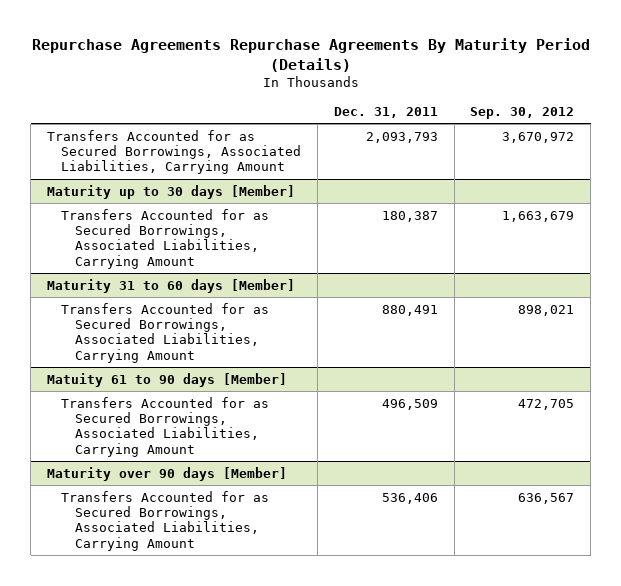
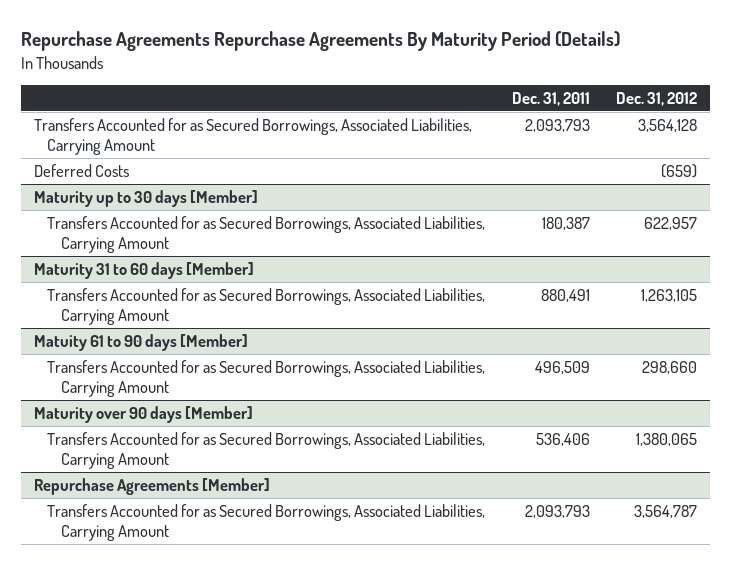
[470,107,575,120] Sep. 30, 2012 -> none
none -> [615,91,697,106] Dec. 31, 2012
none -> [33,163,129,177] Deferred Costs
none -> [33,477,270,495] Repurchase Agreements [Member]
none -> [47,503,486,542] Transfers Accounted for as Secured Borrowings, Associated Liabilities, Carrying Amount

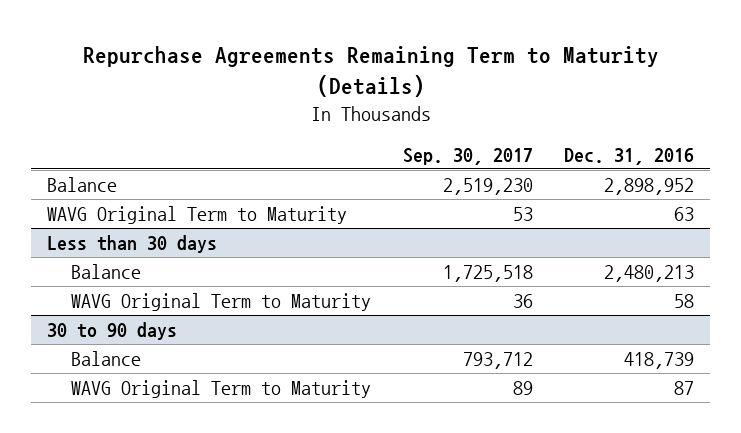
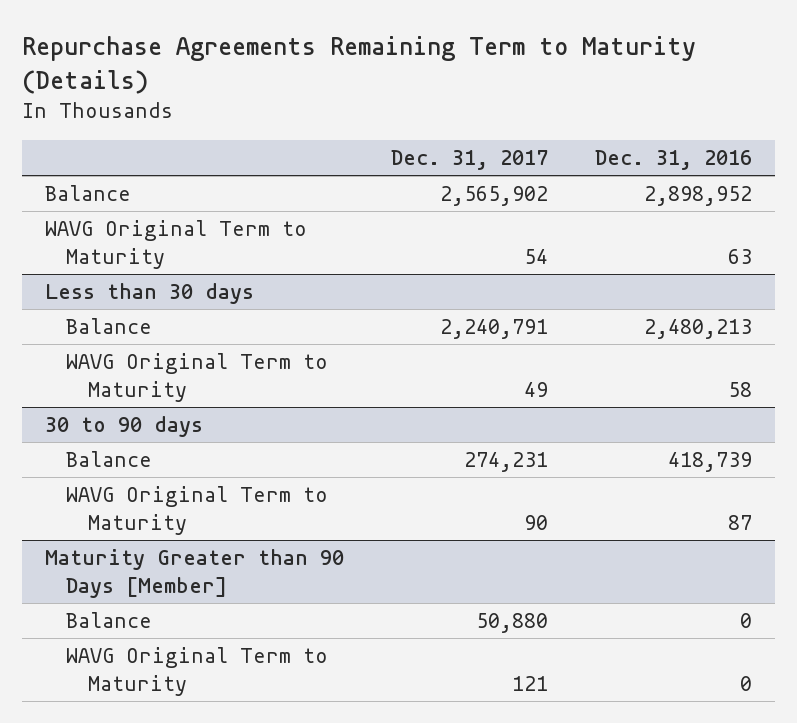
[402,147,533,165] Sep. 30, 2017 -> none
none -> [390,150,548,171] Dec. 31, 2017
none -> [45,549,345,598] Maturity Greater than 90 Days [Member]
none -> [66,612,153,629] Balance
none -> [66,647,329,696] WAVG Original Term to Maturity

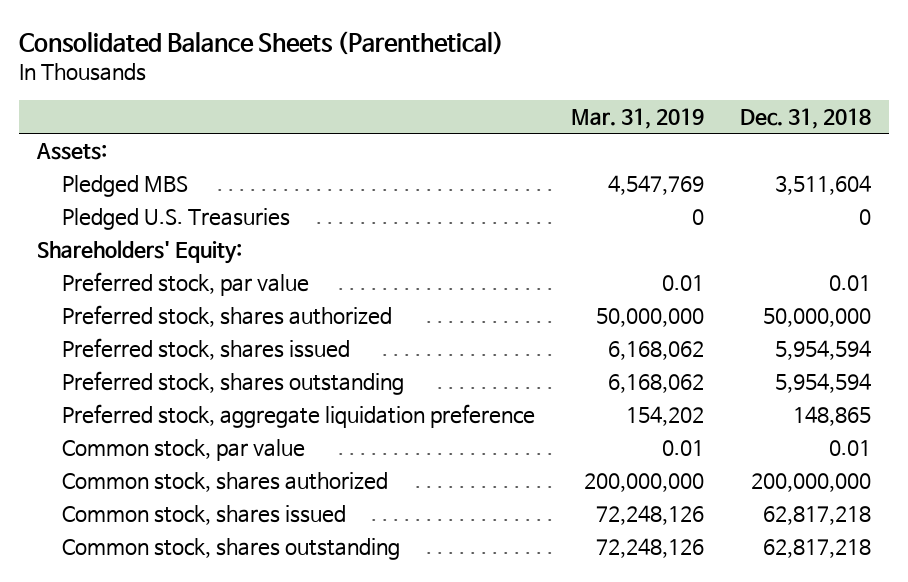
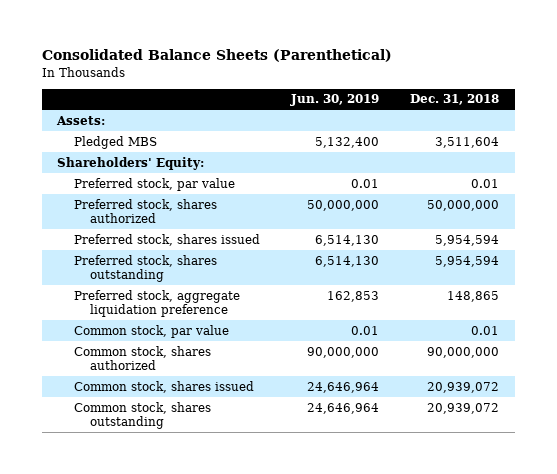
[571,108,705,130] Mar. 31, 2019 -> none
none -> [290,94,380,107] Jun. 30, 2019
[62,208,291,231] Pledged U.S. Treasuries -> none
[750,473,871,493] 200,000,000 -> [427,346,500,358] 90,000,000
[762,506,871,526] 62,817,218 -> [427,381,500,393] 20,939,072
[762,539,871,559] 62,817,218 -> [427,402,500,414] 20,939,072

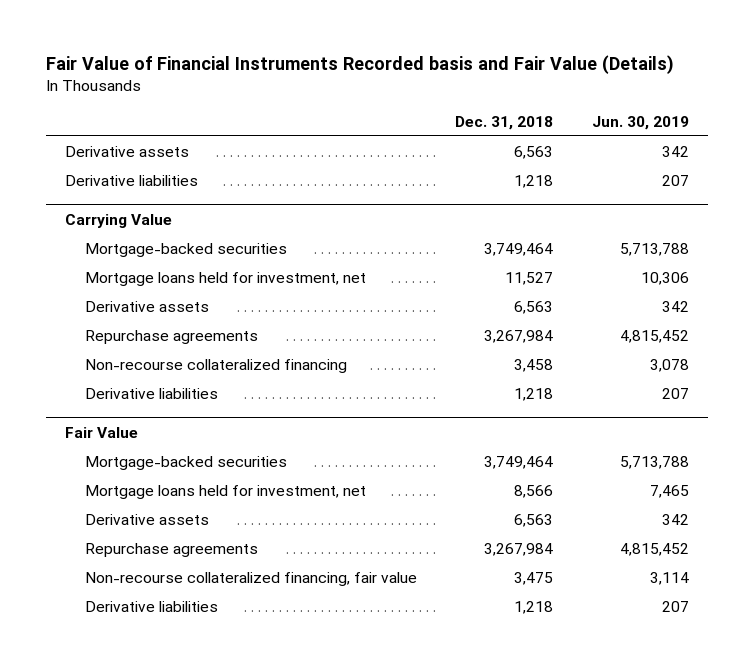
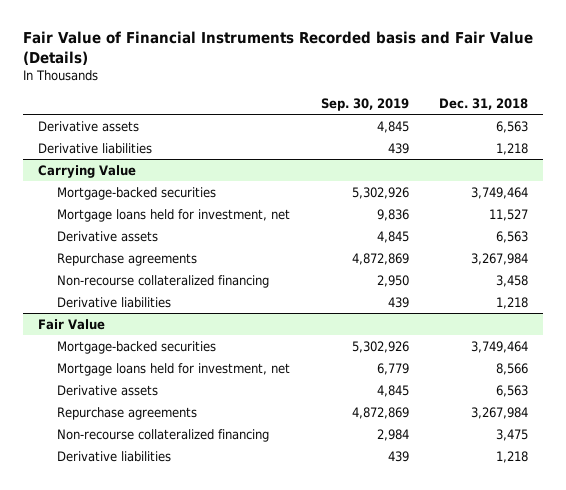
[591,115,689,130] Jun. 30, 2019 -> none
none -> [320,98,409,112] Sep. 30, 2019
[85,572,418,587] Non-recourse collateralized financing, fair value -> [57,428,270,442] Non-recourse collateralized financing

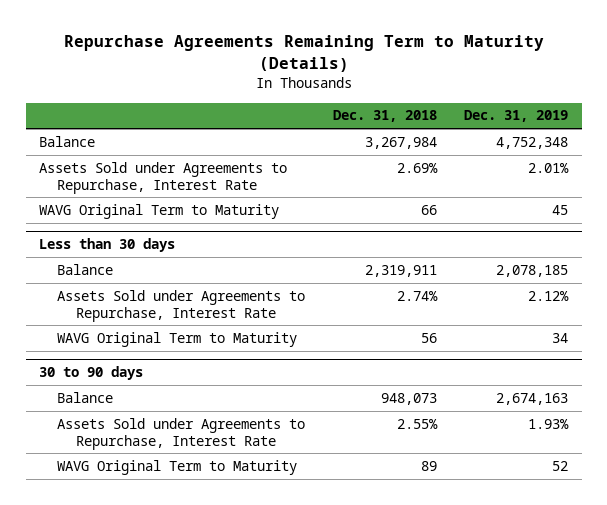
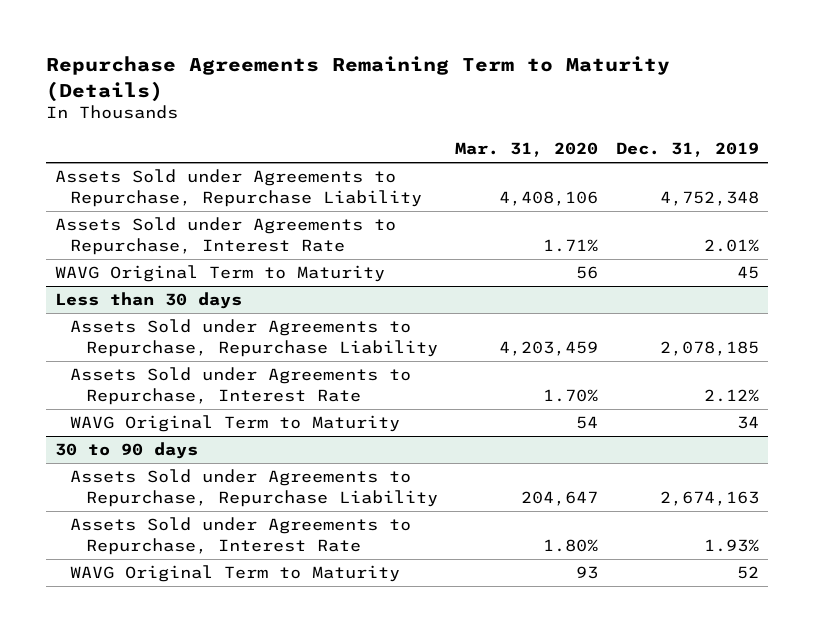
[332,110,437,123] Dec. 31, 2018 -> none
none -> [455,141,599,157] Mar. 31, 2020
[39,135,96,147] Balance -> [55,169,423,207] Assets Sold under Agreements to Repurchase, Repurchase Liability
[57,263,114,275] Balance -> [70,319,438,357] Assets Sold under Agreements to Repurchase, Repurchase Liability
[57,391,114,403] Balance -> [70,469,438,507] Assets Sold under Agreements to Repurchase, Repurchase Liability

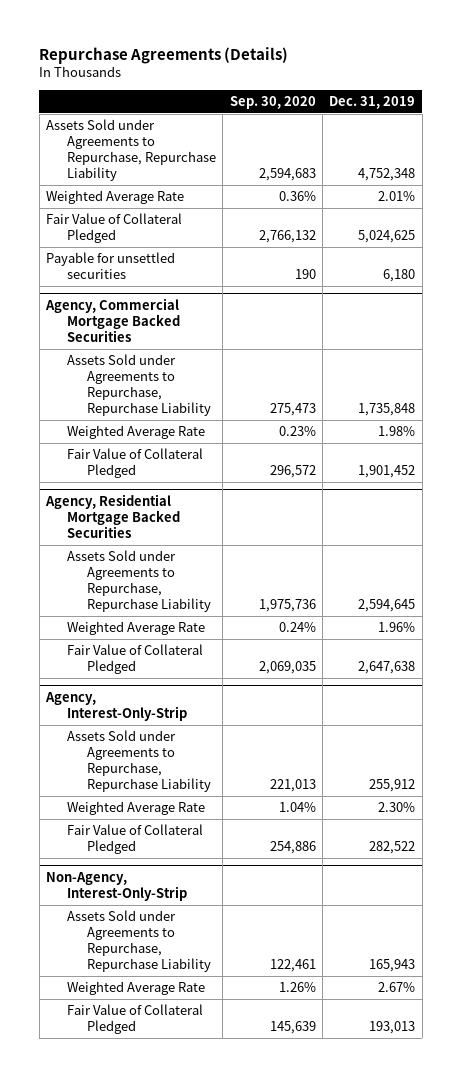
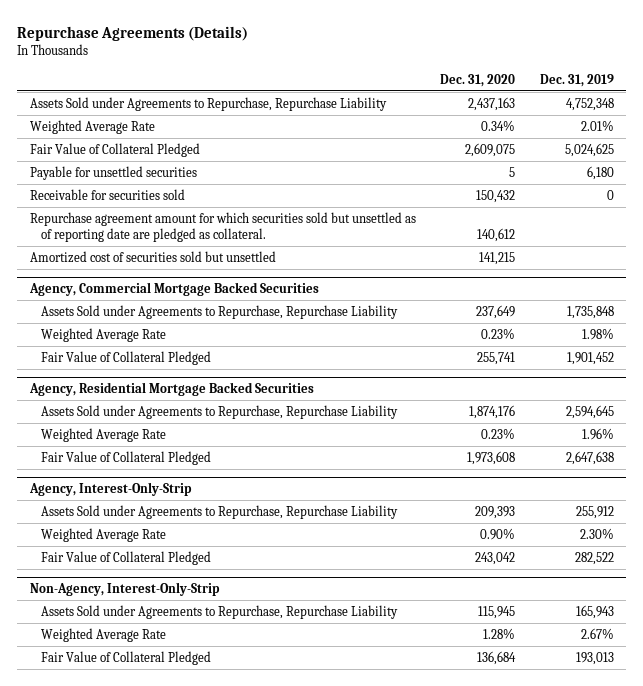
[229,96,316,110] Sep. 30, 2020 -> none
none -> [440,74,516,88] Dec. 31, 2020
none -> [29,188,185,200] Receivable for securities sold
none -> [29,211,416,242] Repurchase agreement amount for which securities sold but unsettled as of reporting date are pledged as collateral.
none -> [29,250,276,263] Amortized cost of securities sold but unsettled

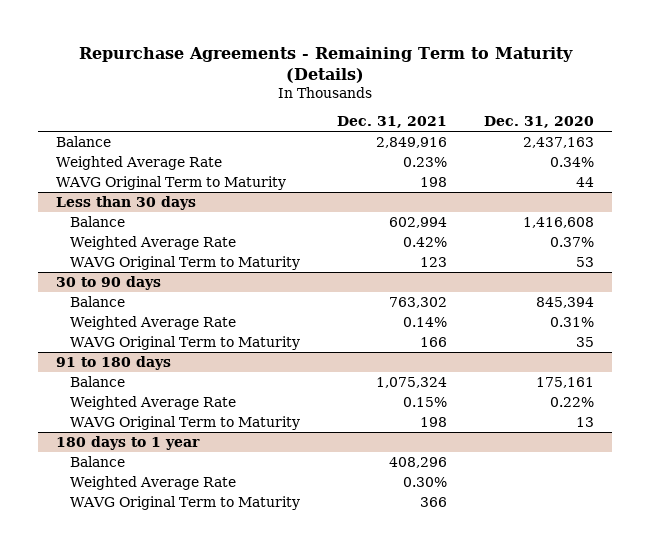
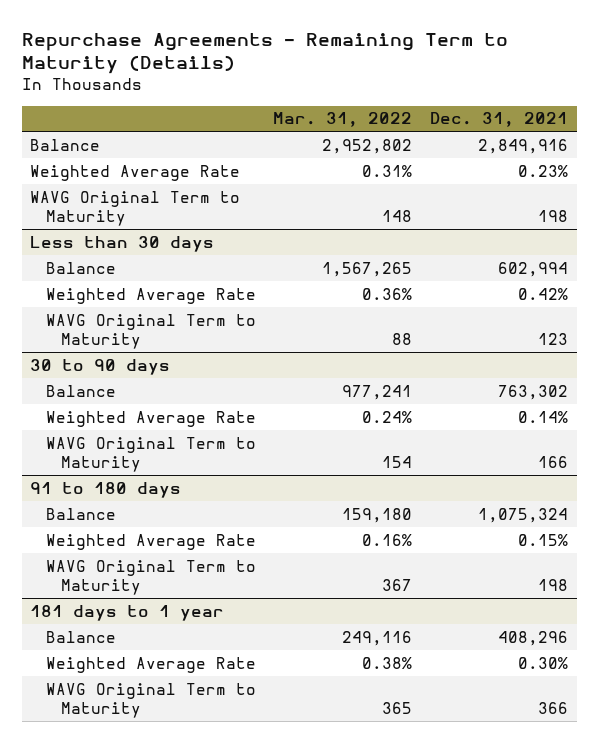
[483,115,594,128] Dec. 31, 2020 -> none
none -> [273,112,413,128] Mar. 31, 2022
[56,435,201,450] 180 days to 1 year -> [30,604,225,621] 181 days to 1 year

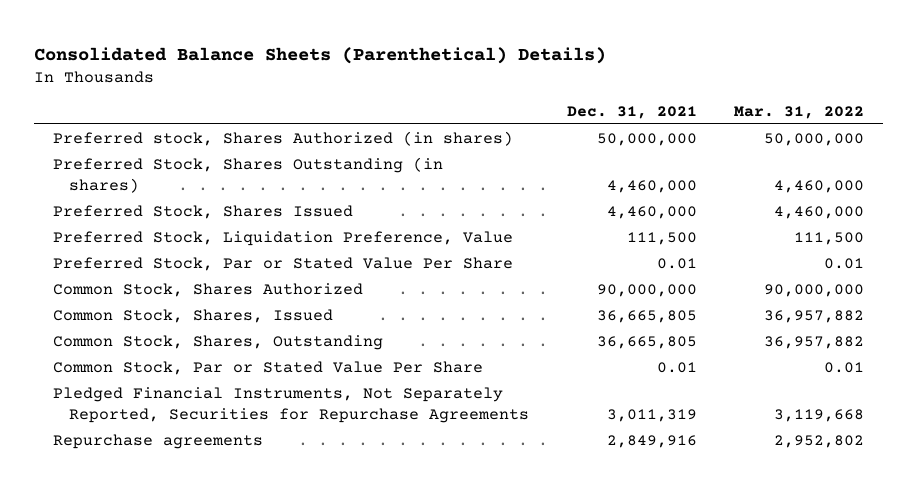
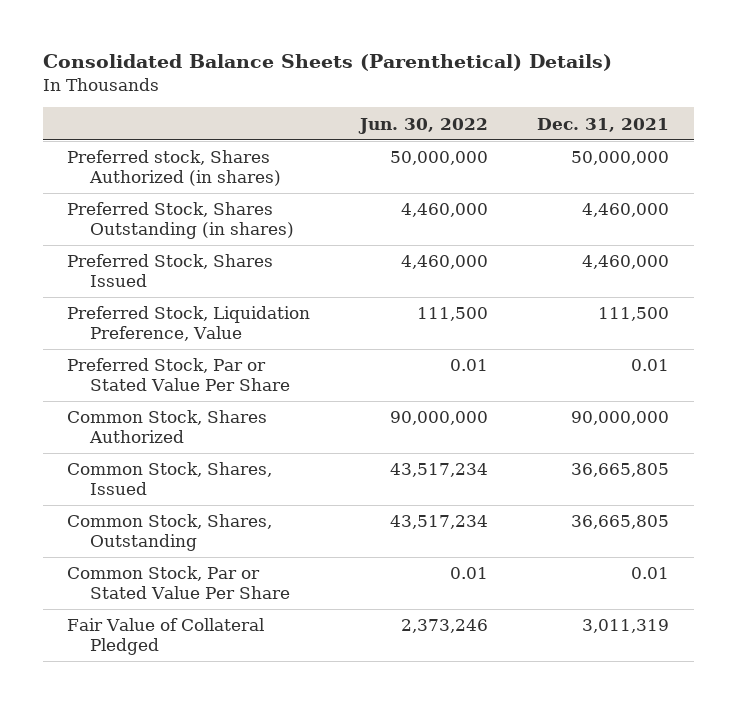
[734,105,865,119] Mar. 31, 2022 -> none
none -> [357,117,488,134] Jun. 30, 2022
[52,433,263,449] Repurchase agreements -> none
[52,386,530,423] Pledged Financial Instruments, Not Separately Reported, Securities for Repurchase Agreements -> [67,618,265,655] Fair Value of Collateral Pledged

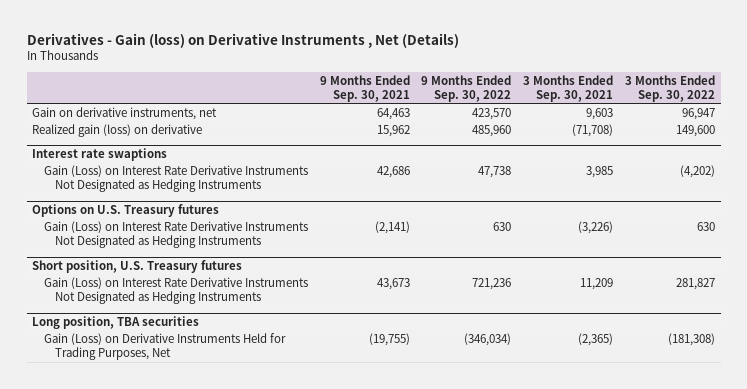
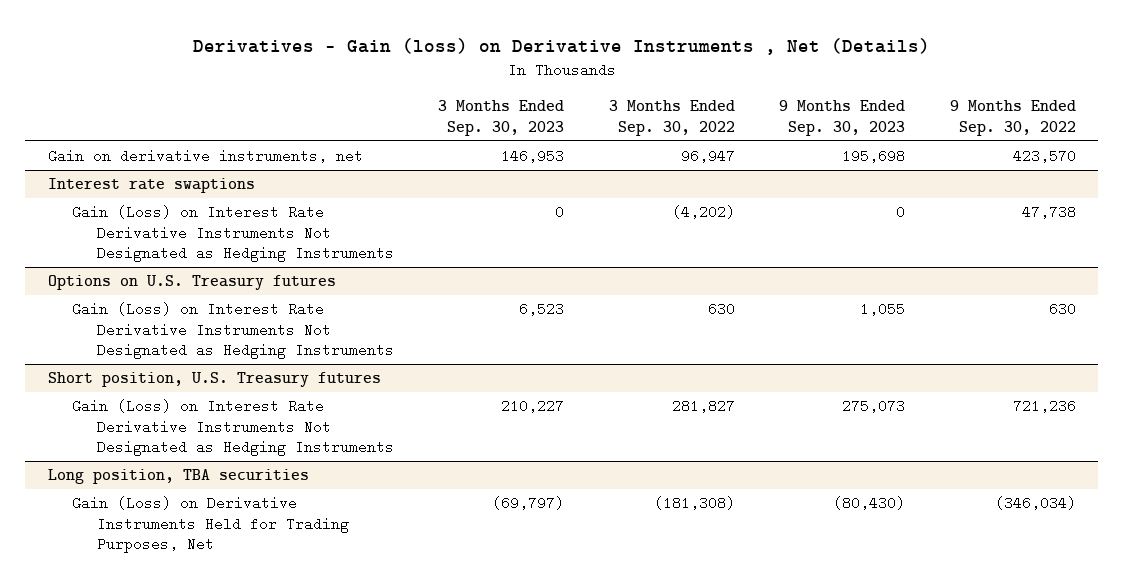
[319,74,410,102] 9 Months Ended Sep. 30, 2021 -> none
[523,74,614,102] 3 Months Ended Sep. 30, 2021 -> none
none -> [438,100,565,136] 3 Months Ended Sep. 30, 2023
none -> [779,100,906,136] 9 Months Ended Sep. 30, 2023
[32,123,203,137] Realized gain (loss) on derivative -> none

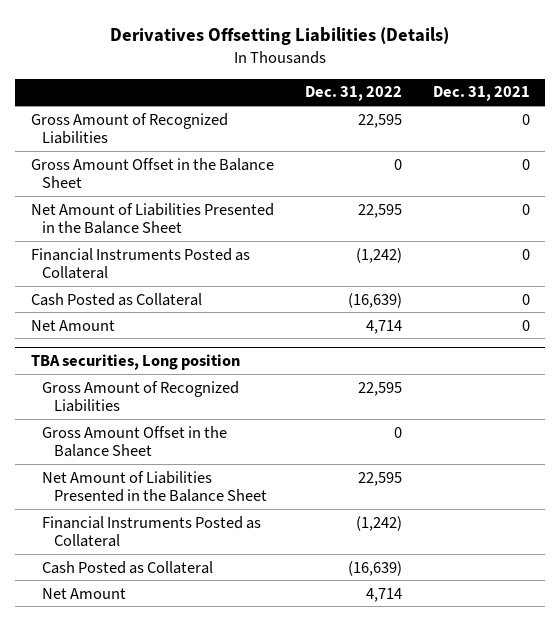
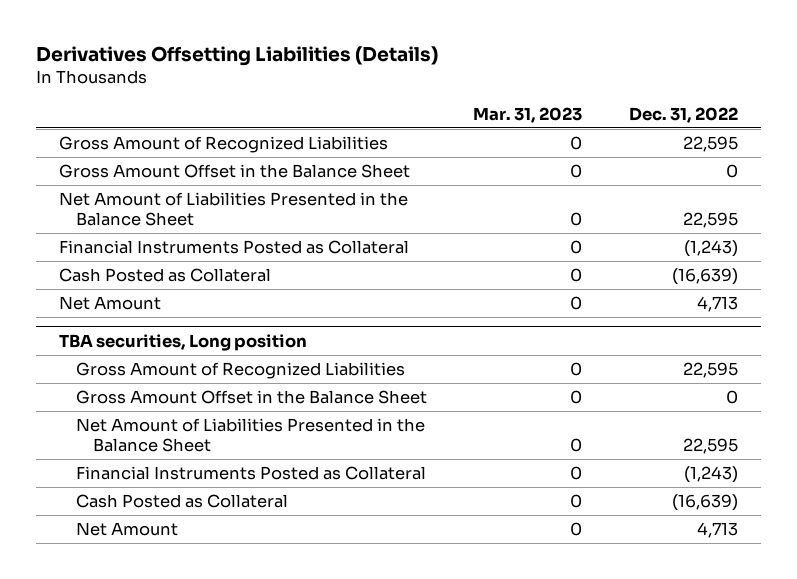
[432,86,530,102] Dec. 31, 2021 -> none
none -> [473,106,583,123] Mar. 31, 2023
[355,247,402,263] (1,242) -> [683,240,738,258] (1,243)
[365,319,402,334] 4,714 -> [696,296,738,313] 4,713
[355,515,402,531] (1,242) -> [683,466,738,484] (1,243)
[365,587,402,602] 4,714 -> [696,522,738,539] 4,713

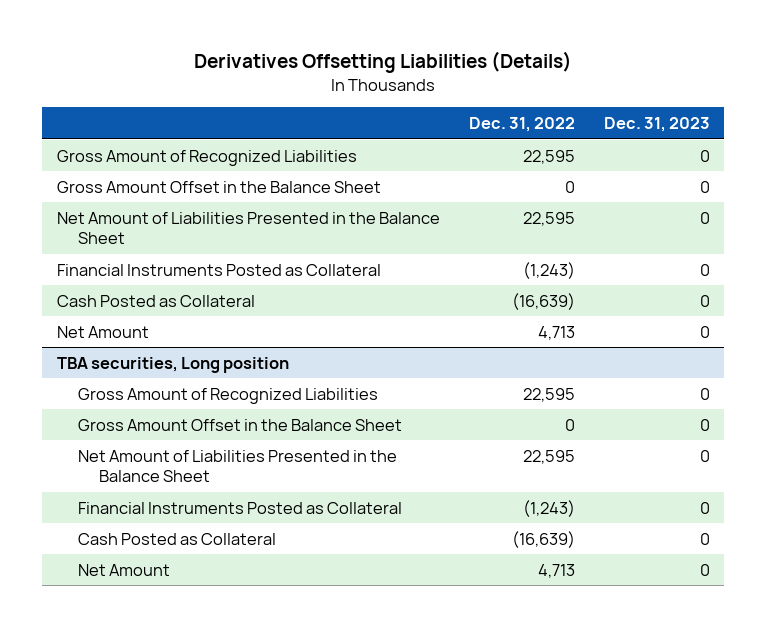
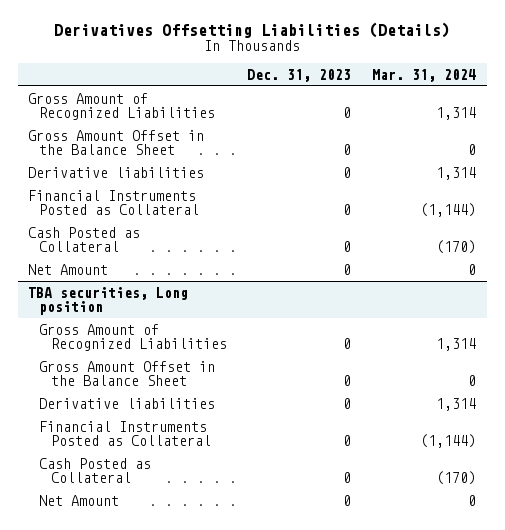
[468,116,575,132] Dec. 31, 2022 -> none
none -> [372,68,477,82] Mar. 31, 2024
[56,211,440,244] Net Amount of Liabilities Presented in the Balance Sheet -> [28,166,205,178] Derivative liabilities
[77,449,397,482] Net Amount of Liabilities Presented in the Balance Sheet -> [39,397,216,409] Derivative liabilities

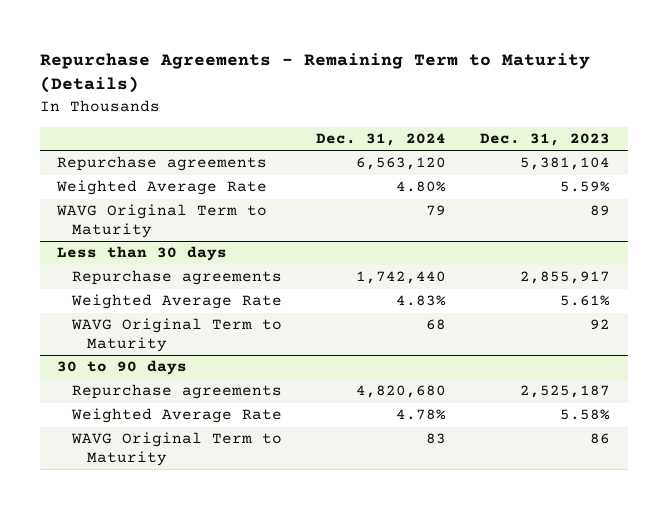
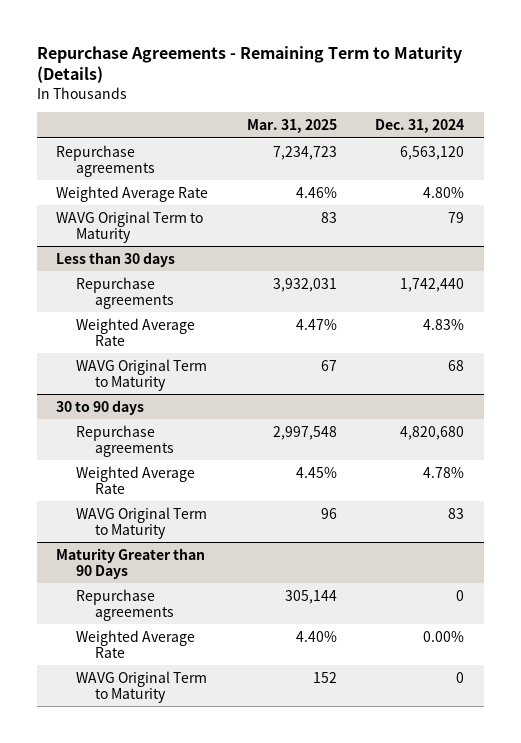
[480,132,611,146] Dec. 31, 2023 -> none
none -> [246,119,337,134] Mar. 31, 2025
none -> [56,547,206,579] Maturity Greater than 90 Days
none -> [75,588,175,621] Repurchase agreements
none -> [75,629,195,658] Weighted Average Rate
none -> [75,670,207,703] WAVG Original Term to Maturity

